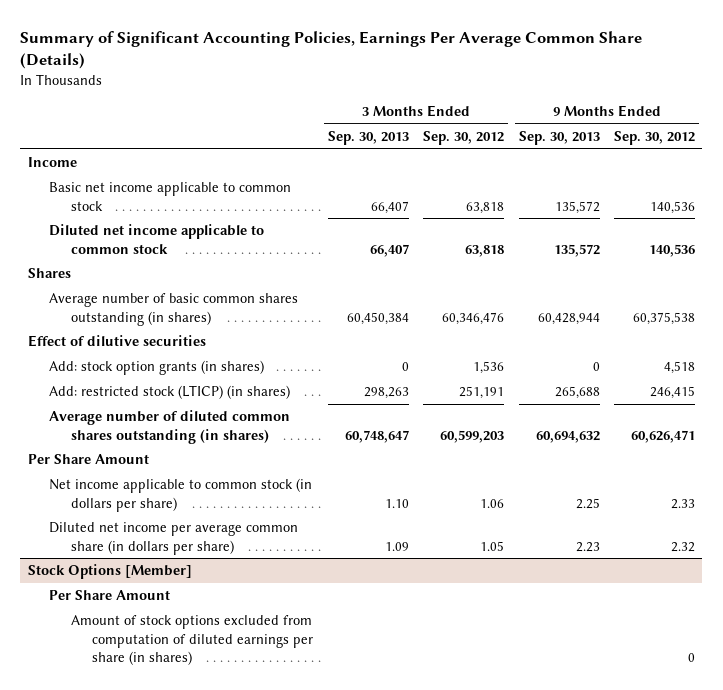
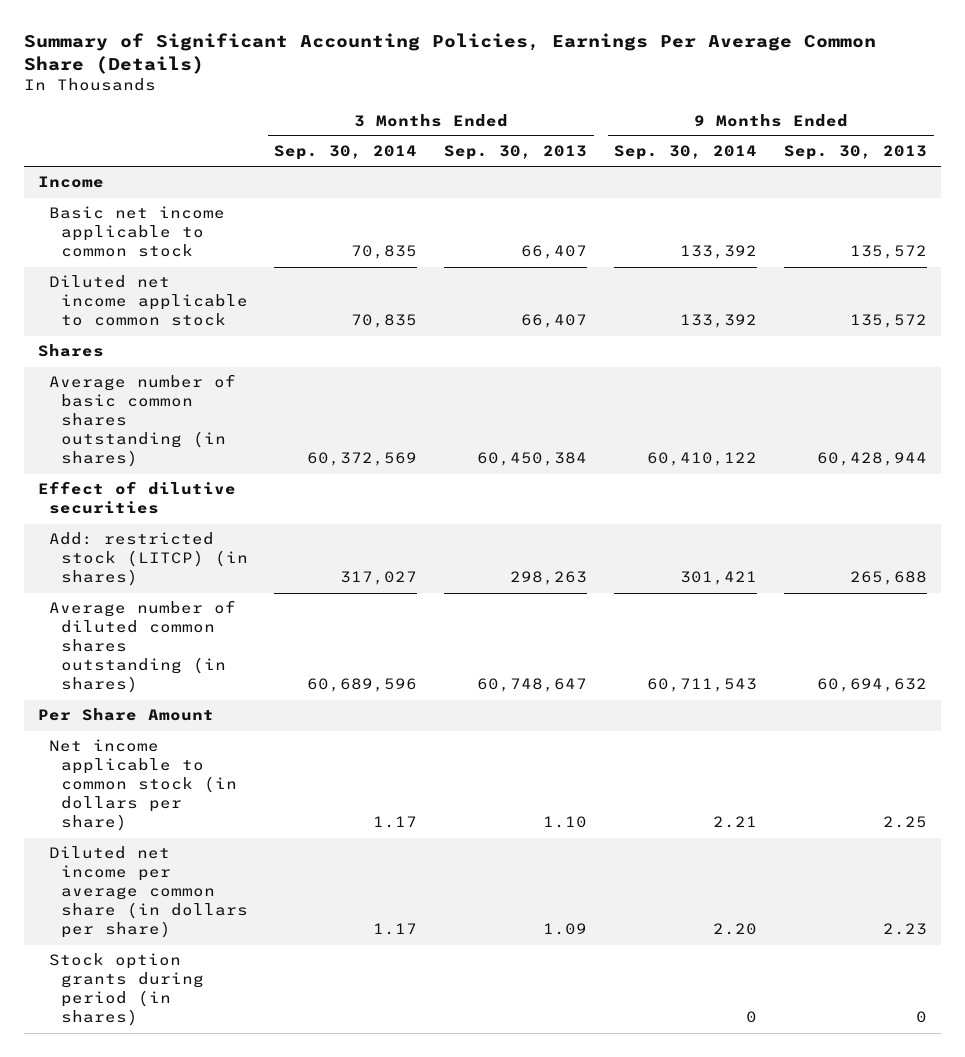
[423,130,505,145] Sep. 30, 2012 -> none
[614,130,696,145] Sep. 30, 2012 -> none
none -> [274,145,418,161] Sep. 30, 2014
none -> [614,145,758,161] Sep. 30, 2014
[49,360,265,376] Add: stock option grants (in shares) -> none
[49,385,291,400] Add: restricted stock (LTICP) (in shares) -> [49,532,248,587] Add: restricted stock (LITCP) (in shares)
[27,564,192,580] Stock Options [Member] -> none
[49,590,171,601] Per Share Amount -> none
[70,615,314,666] Amount of stock options excluded from computation of diluted earnings per share (in shares) -> none
none -> [49,953,204,1027] Stock option grants during period (in shares)

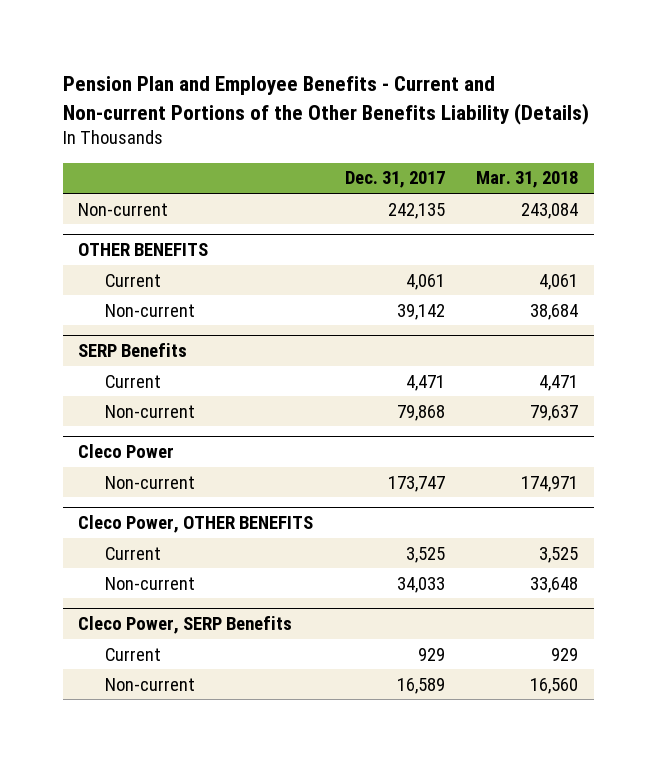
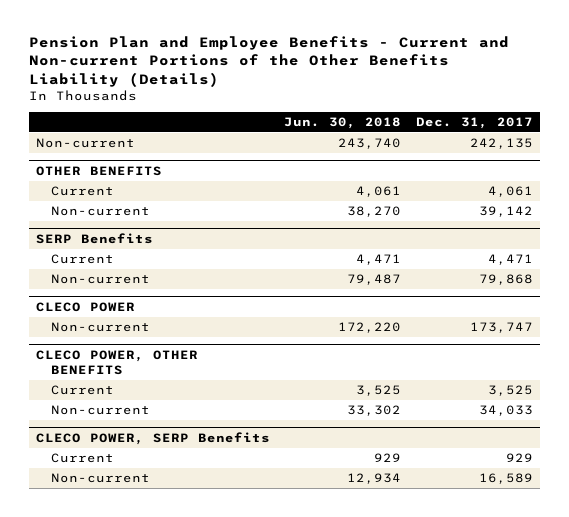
[476,171,579,189] Mar. 31, 2018 -> none
none -> [284,116,402,129] Jun. 30, 2018
[78,444,175,459] Cleco Power -> [35,302,135,313] CLECO POWER
[78,515,314,534] Cleco Power, OTHER BENEFITS -> [35,350,198,376] CLECO POWER, OTHER BENEFITS
[78,616,293,635] Cleco Power, SERP Benefits -> [35,432,270,446] CLECO POWER, SERP Benefits

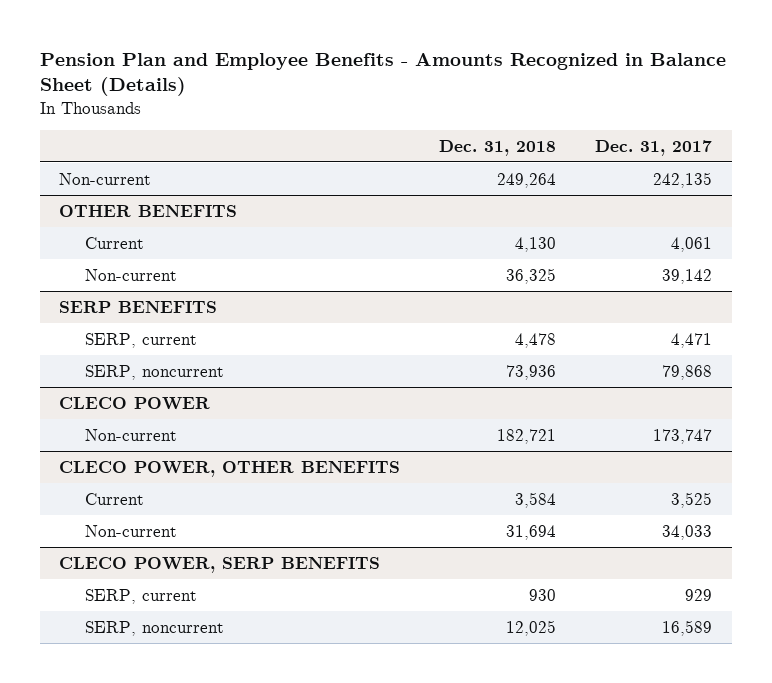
[28,35,509,87] Pension Plan and Employee Benefits - Current and Non-current Portions of the Other Benefits Liability (Details) -> [39,52,726,97] Pension Plan and Employee Benefits - Amounts Recognized in Balance Sheet (Details)
[284,116,402,129] Jun. 30, 2018 -> none
none -> [439,139,557,156] Dec. 31, 2018
[35,233,153,245] SERP Benefits -> [59,300,218,313] SERP BENEFITS
[50,254,114,265] Current -> [84,332,197,348] SERP, current
[50,274,150,285] Non-current -> [84,364,224,380] SERP, noncurrent
[35,432,270,446] CLECO POWER, SERP Benefits -> [59,556,381,573] CLECO POWER, SERP BENEFITS
[50,453,114,464] Current -> [84,588,197,604] SERP, current
[50,473,150,484] Non-current -> [84,620,224,636] SERP, noncurrent

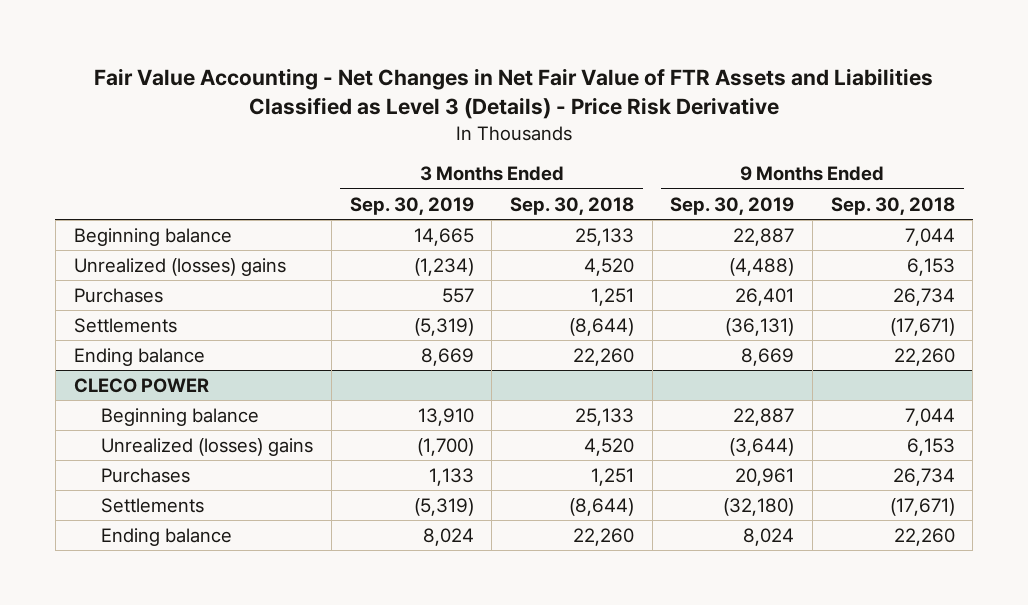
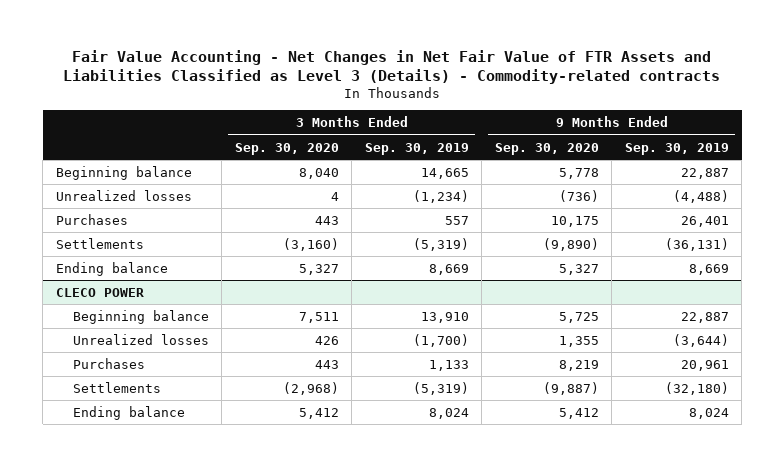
[94,67,934,120] Fair Value Accounting - Net Changes in Net Fair Value of FTR Assets and Liabilities Classified as Level 3 (Details) - Price Risk Derivative -> [63,50,721,85] Fair Value Accounting - Net Changes in Net Fair Value of FTR Assets and Liabilities Classified as Level 3 (Details) - Commodity-related contracts
[509,196,634,215] Sep. 30, 2018 -> none
[830,196,955,215] Sep. 30, 2018 -> none
none -> [234,142,339,155] Sep. 30, 2020
none -> [494,142,599,155] Sep. 30, 2020
[73,257,286,276] Unrealized (losses) gains -> [55,189,192,201] Unrealized losses
[101,437,314,456] Unrealized (losses) gains -> [72,333,209,345] Unrealized losses

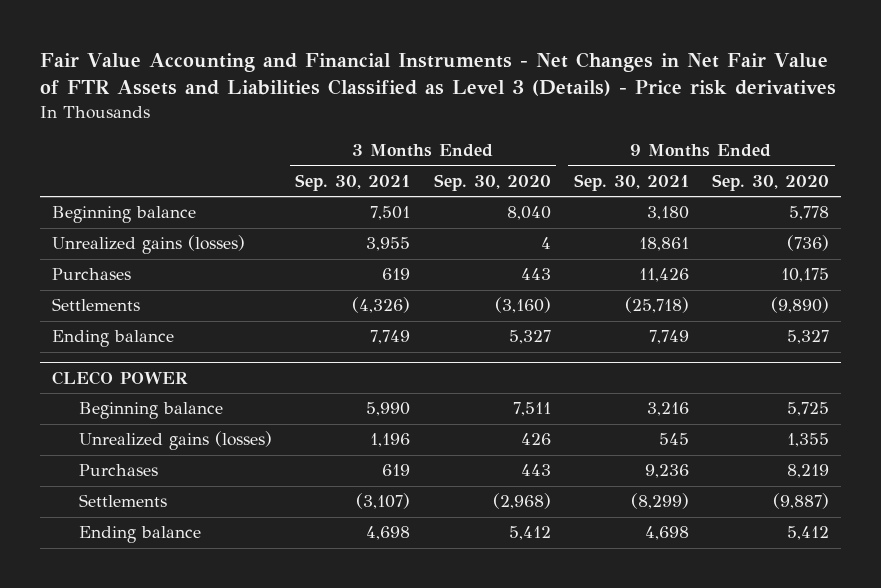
[63,50,721,85] Fair Value Accounting - Net Changes in Net Fair Value of FTR Assets and Liabilities Classified as Level 3 (Details) - Commodity-related contracts -> [39,51,836,97] Fair Value Accounting and Financial Instruments - Net Changes in Net Fair Value of FTR Assets and Liabilities Classified as Level 3 (Details) - Price risk derivatives
[364,142,469,155] Sep. 30, 2019 -> none
[624,142,729,155] Sep. 30, 2019 -> none
none -> [295,173,411,191] Sep. 30, 2021
none -> [573,173,689,191] Sep. 30, 2021
[55,189,192,201] Unrealized losses -> [51,235,245,255] Unrealized gains (losses)
[72,333,209,345] Unrealized losses -> [79,431,273,451] Unrealized gains (losses)

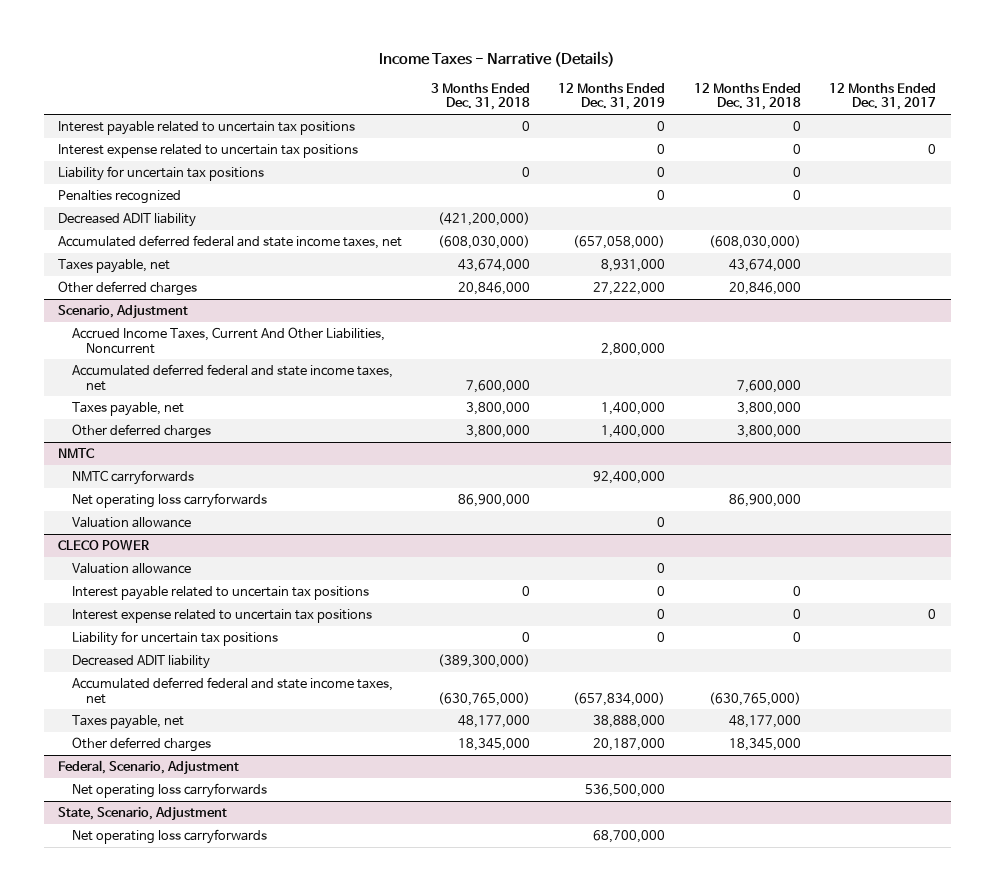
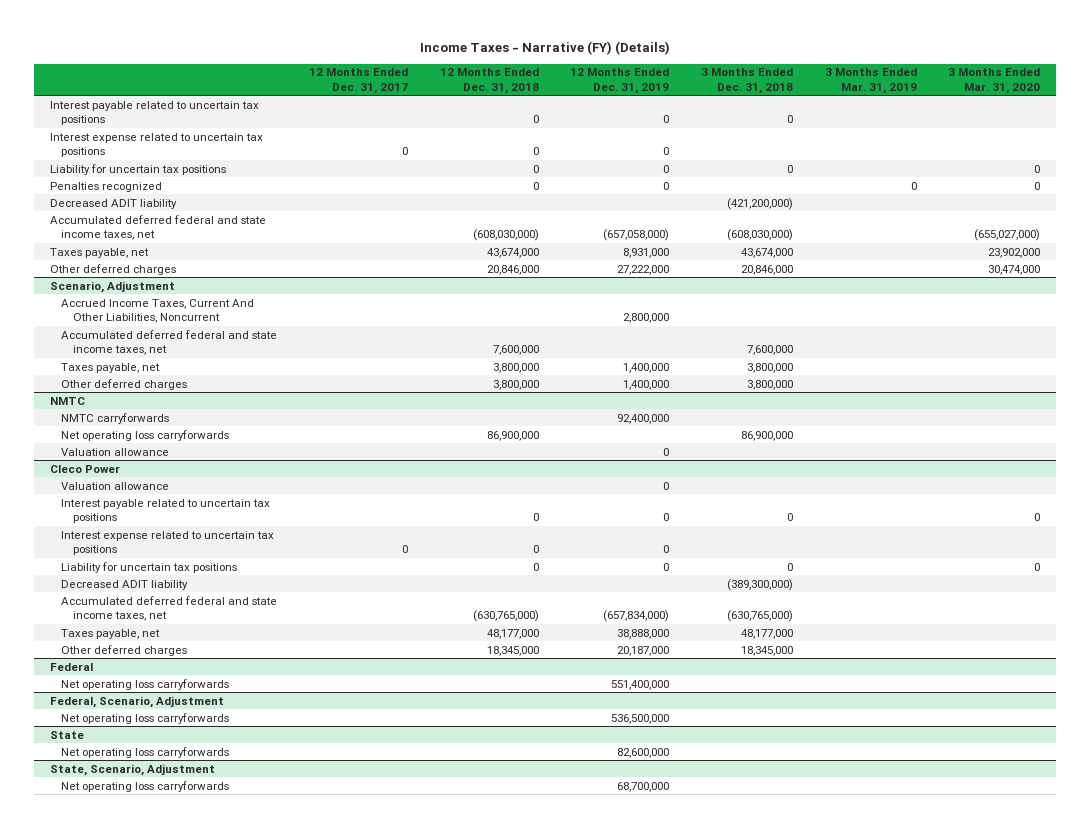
[379,50,616,67] Income Taxes - Narrative (Details) -> [420,41,671,56] Income Taxes - Narrative (FY) (Details)
none -> [824,68,917,94] 3 Months Ended Mar. 31, 2019
none -> [948,68,1041,94] 3 Months Ended Mar. 31, 2020
[58,539,150,551] CLECO POWER -> [50,464,121,473] Cleco Power
none -> [50,662,94,671] Federal
none -> [61,678,230,690] Net operating loss carryforwards
none -> [50,730,85,739] State
none -> [61,746,230,758] Net operating loss carryforwards

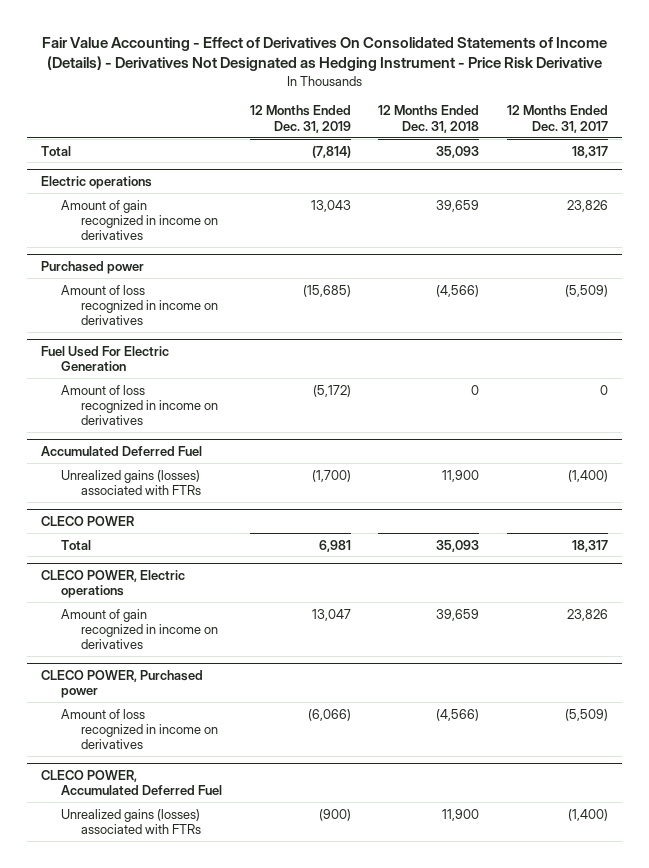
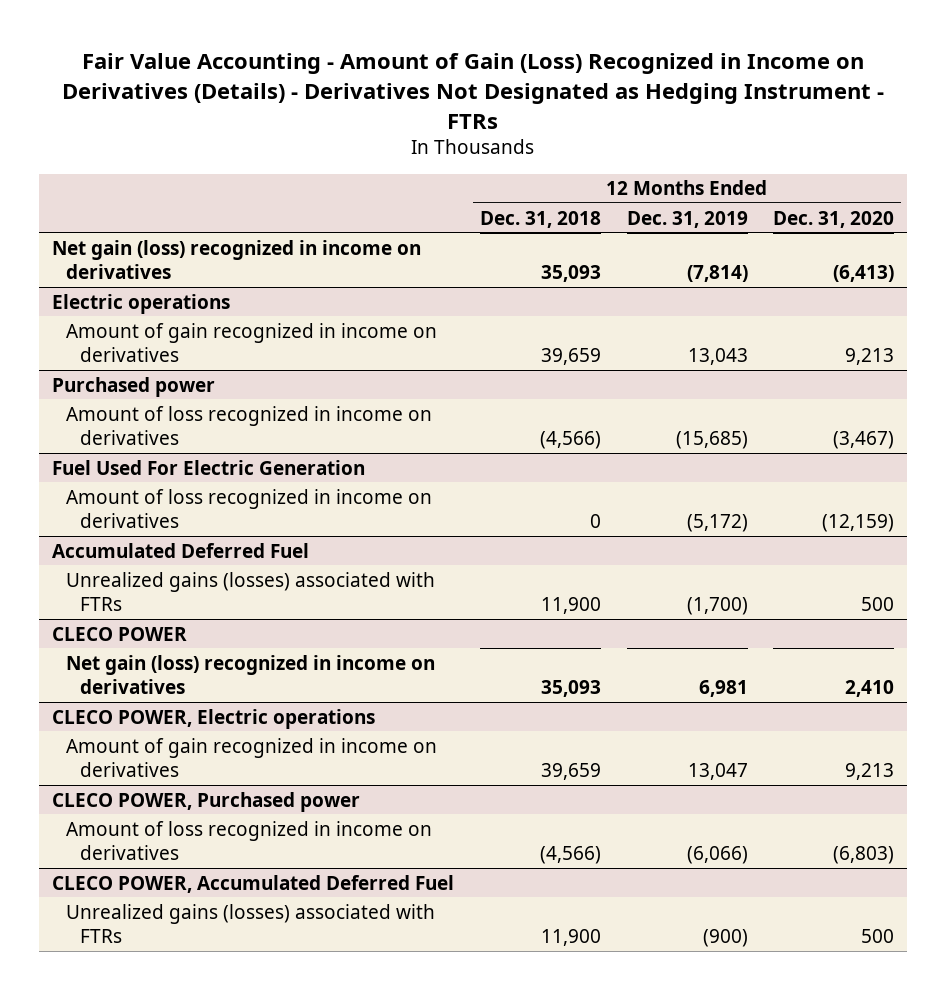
[41,36,607,72] Fair Value Accounting - Effect of Derivatives On Consolidated Statements of Income (Details) - Derivatives Not Designated as Hedging Instrument - Price Risk Derivative -> [62,52,885,129] Fair Value Accounting - Amount of Gain (Loss) Recognized in Income on Derivatives (Details) - Derivatives Not Designated as Hedging Instrument - FTRs
[506,105,608,133] 12 Months Ended Dec. 31, 2017 -> none
none -> [773,210,895,228] Dec. 31, 2020
[41,145,72,156] Total -> [51,239,421,280] Net gain (loss) recognized in income on derivatives
[61,539,92,550] Total -> [65,654,435,695] Net gain (loss) recognized in income on derivatives

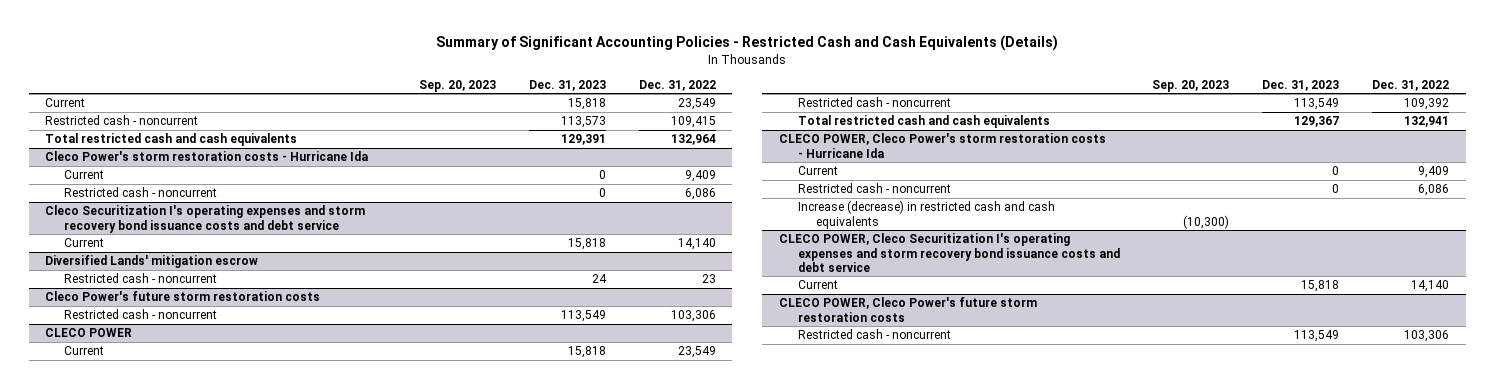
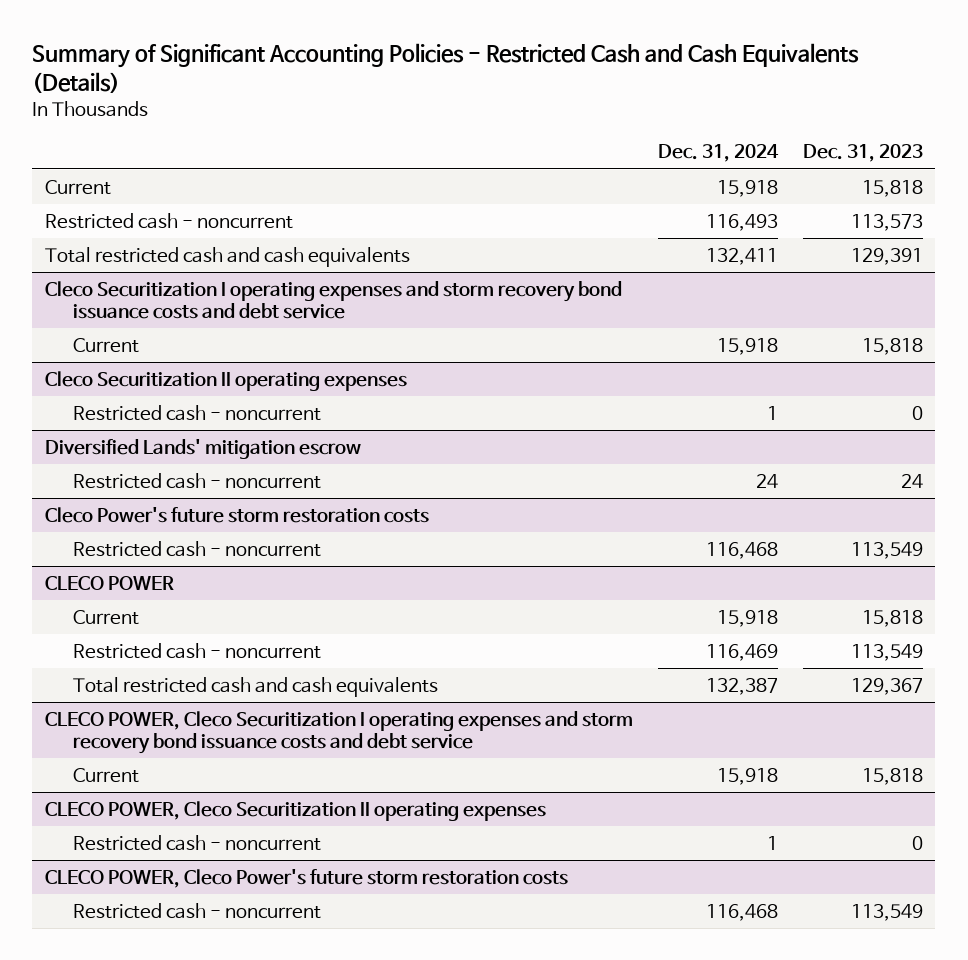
[418,79,496,92] Sep. 20, 2023 -> none
[638,79,716,91] Dec. 31, 2022 -> none
none -> [657,144,779,163] Dec. 31, 2024
[45,151,369,162] Cleco Power's storm restoration costs - Hurricane Ida -> none
[63,170,104,180] Current -> none
[63,187,217,198] Restricted cash - noncurrent -> none
[45,205,366,233] Cleco Securitization I's operating expenses and storm recovery bond issuance costs and debt service -> [44,280,622,319] Cleco Securitization I operating expenses and storm recovery bond issuance costs and debt service
none -> [44,370,407,391] Cleco Securitization II operating expenses
none -> [72,404,321,421] Restricted cash - noncurrent
[778,133,1106,158] CLECO POWER, Cleco Power's storm restoration costs - Hurricane Ida -> none
[797,166,838,176] Current -> none
[797,183,951,194] Restricted cash - noncurrent -> none
[797,200,1055,229] Increase (decrease) in restricted cash and cash equivalents -> none
[778,233,1120,272] CLECO POWER, Cleco Securitization I's operating expenses and storm recovery bond issuance costs and debt service -> [44,710,633,754] CLECO POWER, Cleco Securitization I operating expenses and storm recovery bond issuance costs and debt service
none -> [44,800,546,821] CLECO POWER, Cleco Securitization II operating expenses
none -> [72,834,321,851] Restricted cash - noncurrent

